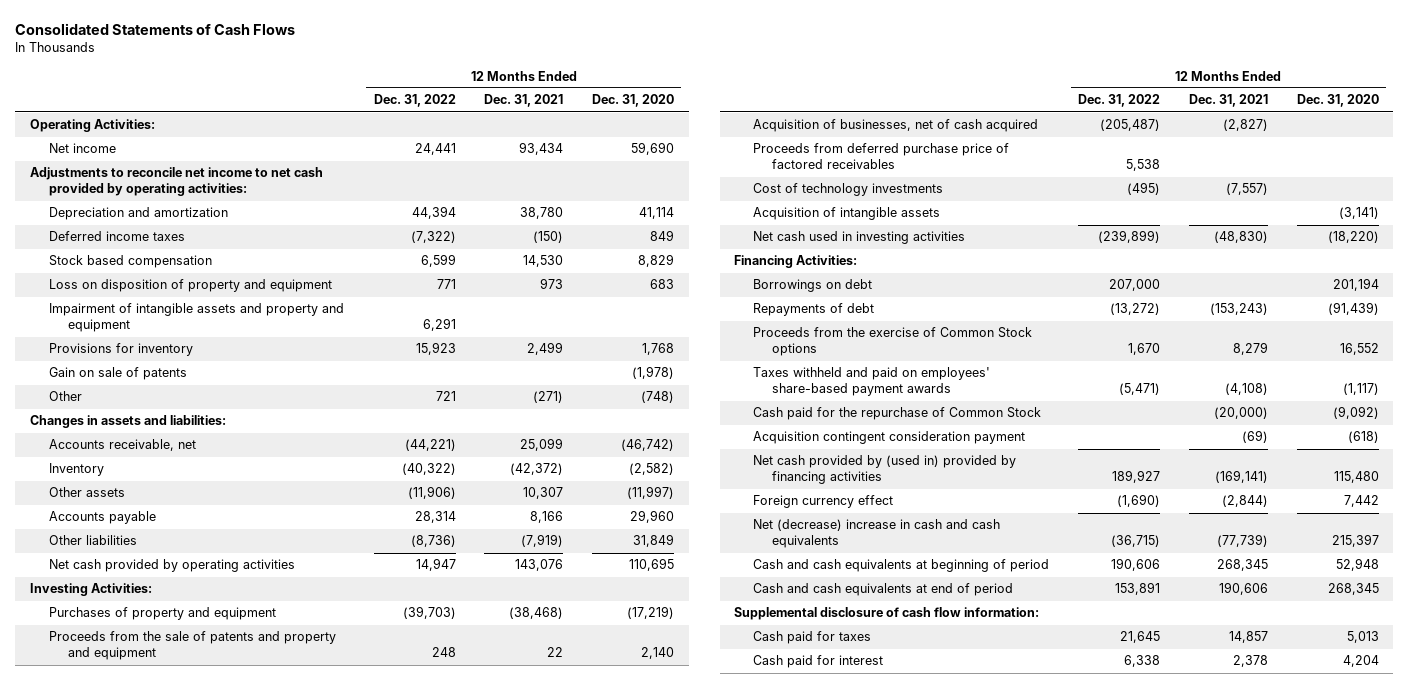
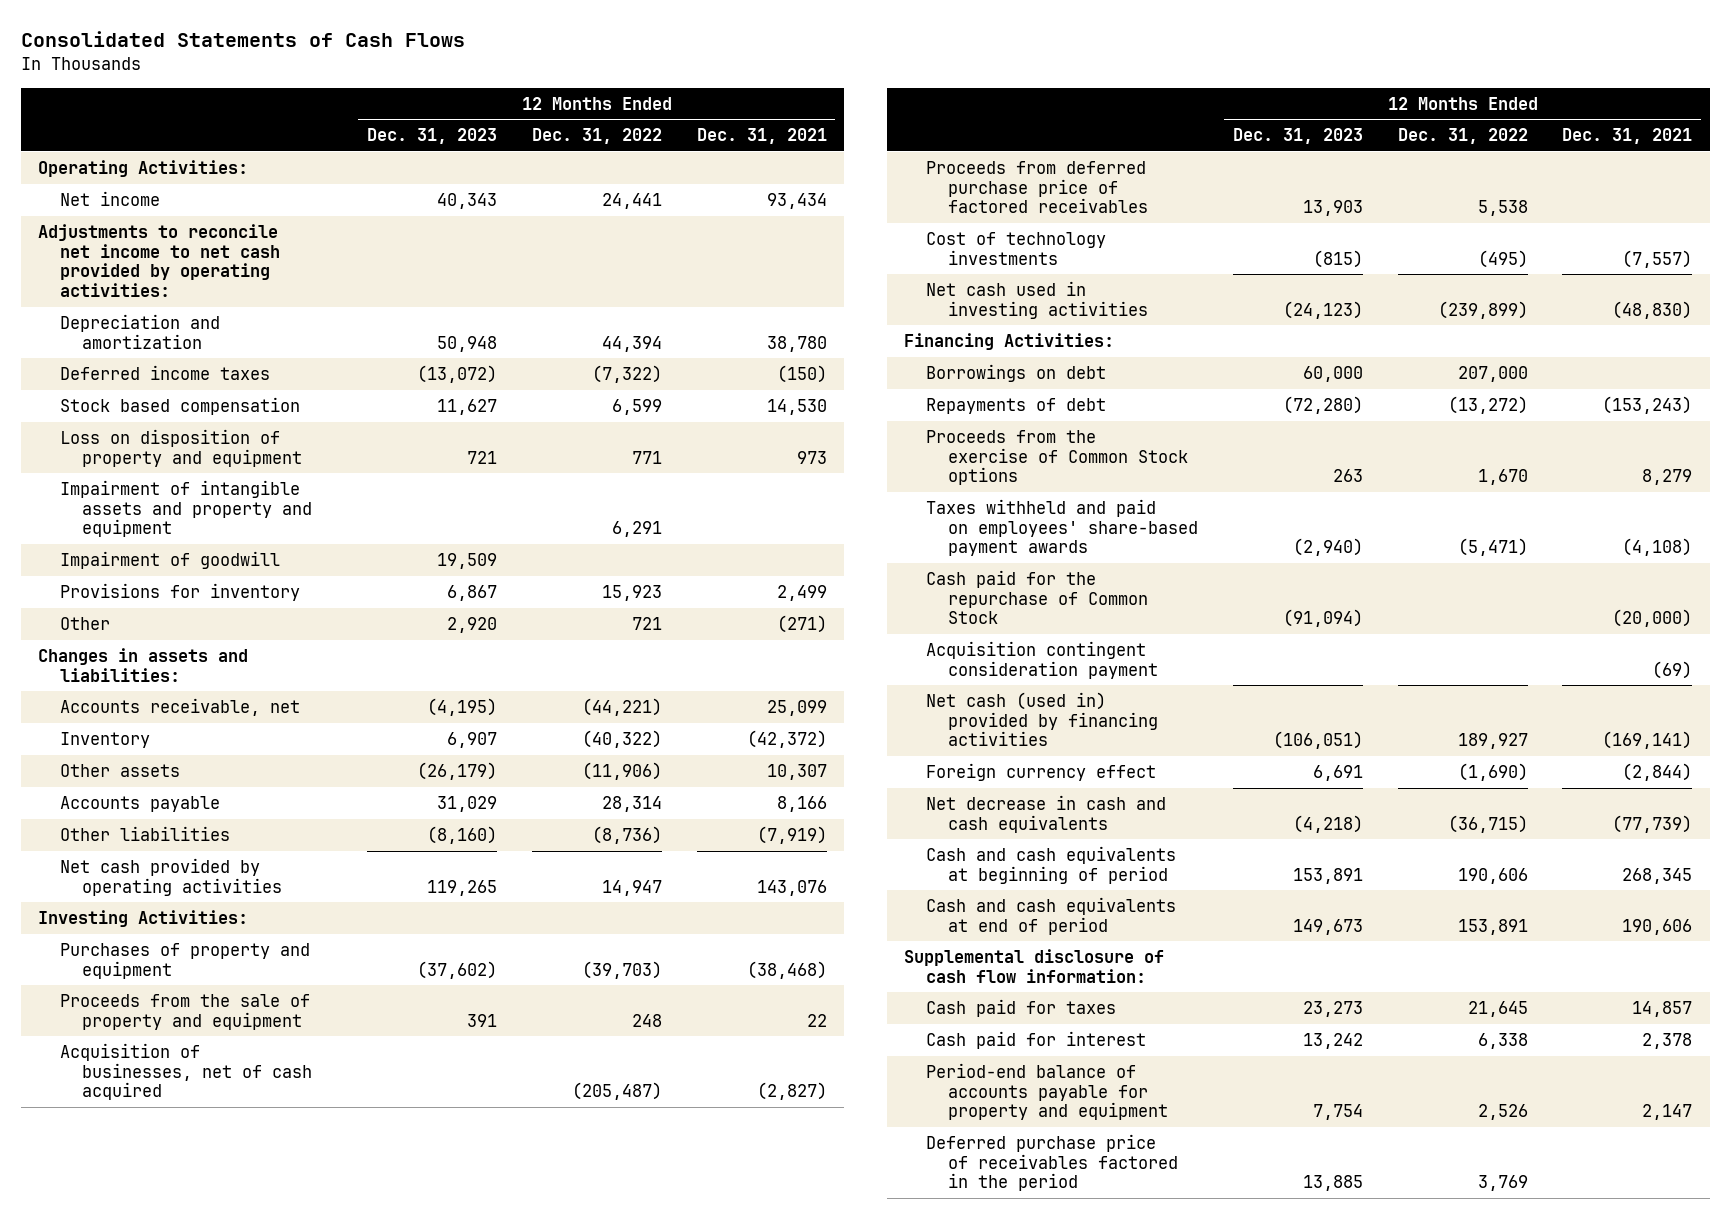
[592,94,675,108] Dec. 31, 2020 -> none
none -> [367,128,498,145] Dec. 31, 2023
none -> [60,550,281,569] Impairment of goodwill
[48,367,187,381] Gain on sale of patents -> none
[48,631,336,661] Proceeds from the sale of patents and property and equipment -> [60,993,311,1030] Proceeds from the sale of property and equipment
[753,207,941,221] Acquisition of intangible assets -> none
[753,455,1017,485] Net cash provided by (used in) provided by financing activities -> [926,691,1159,747] Net cash (used in) provided by financing activities
[753,519,1001,549] Net (decrease) increase in cash and cash equivalents -> [926,794,1167,833] Net decrease in cash and cash equivalents
none -> [926,1062,1169,1121] Period-end balance of accounts payable for property and equipment
none -> [926,1133,1179,1192] Deferred purchase price of receivables factored in the period

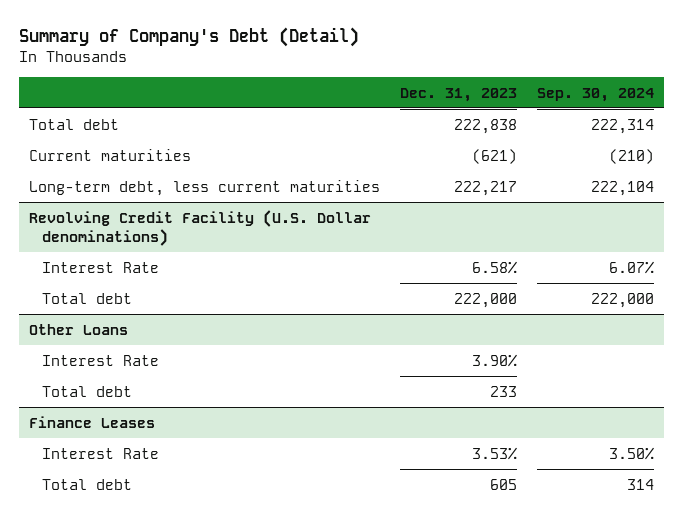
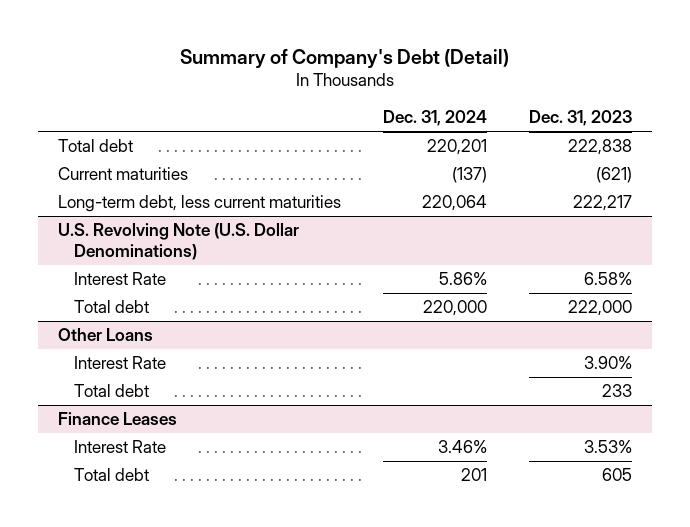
[537,87,655,102] Sep. 30, 2024 -> none
none -> [382,110,487,127] Dec. 31, 2024
[28,209,371,247] Revolving Credit Facility (U.S. Dollar denominations) -> [58,223,300,261] U.S. Revolving Note (U.S. Dollar Denominations)

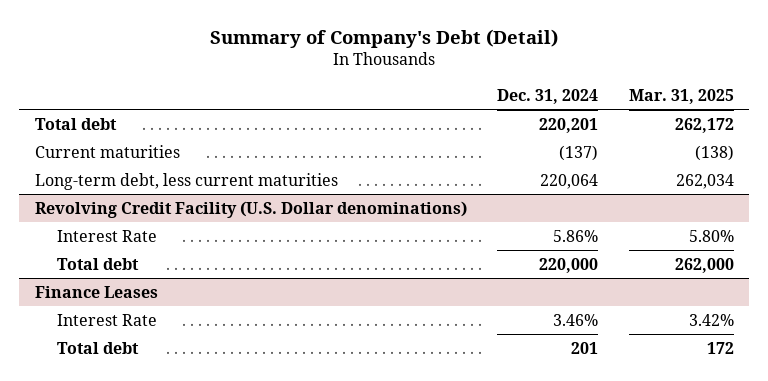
[528,110,632,127] Dec. 31, 2023 -> none
none -> [628,88,734,104] Mar. 31, 2025
[58,223,300,261] U.S. Revolving Note (U.S. Dollar Denominations) -> [34,200,467,218] Revolving Credit Facility (U.S. Dollar denominations)
[58,328,154,342] Other Loans -> none
[74,356,167,370] Interest Rate -> none
[74,384,150,398] Total debt -> none

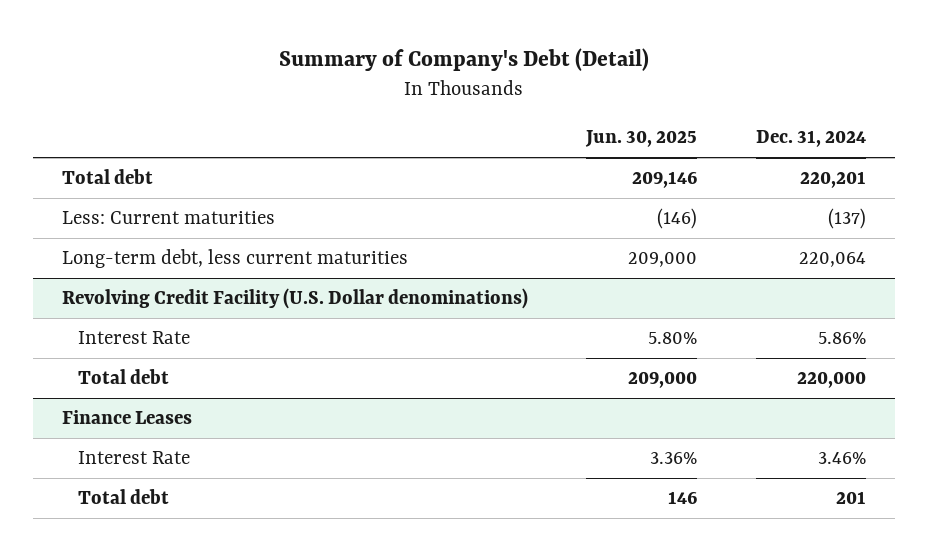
[628,88,734,104] Mar. 31, 2025 -> none
none -> [585,130,698,148] Jun. 30, 2025
[34,144,180,158] Current maturities -> [62,211,276,225] Less: Current maturities

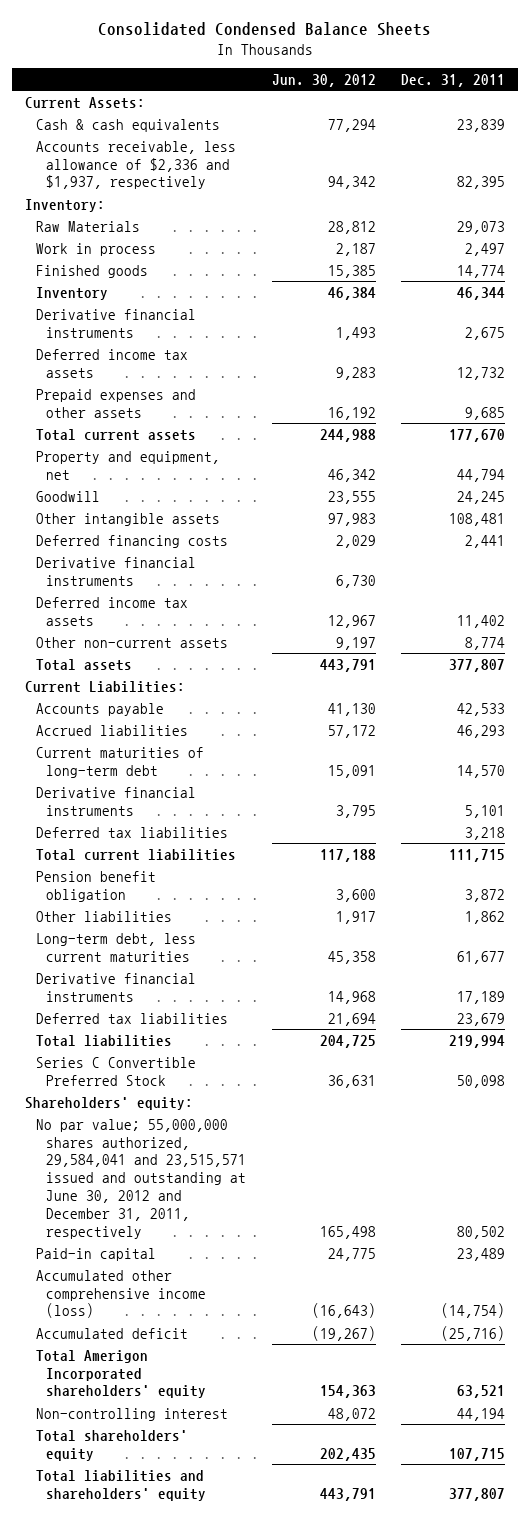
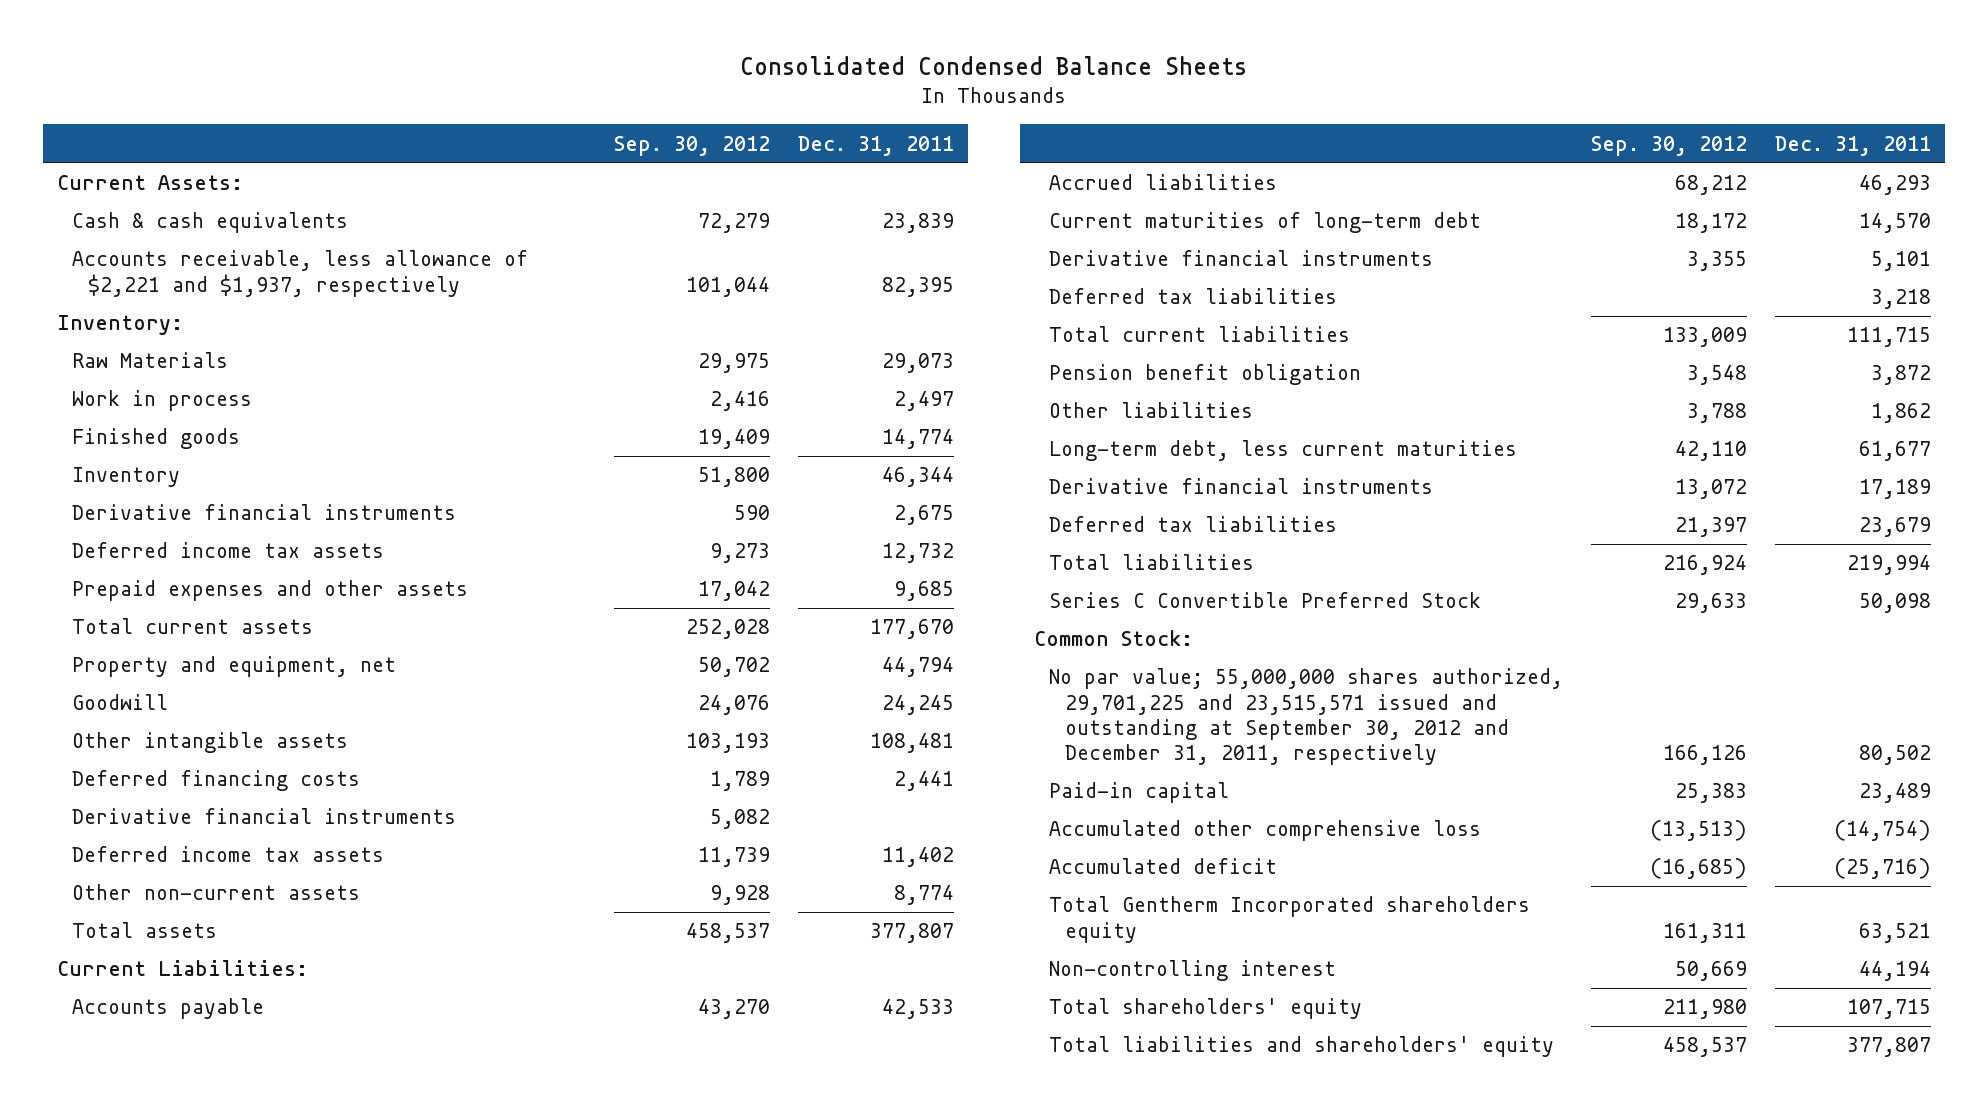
[271,73,376,87] Jun. 30, 2012 -> none
none -> [614,135,771,156] Sep. 30, 2012
[35,140,236,190] Accounts receivable, less allowance of $2,336 and $1,937, respectively -> [72,250,529,297] Accounts receivable, less allowance of $2,221 and $1,937, respectively
[24,1096,193,1110] Shareholders' equity: -> none
none -> [1033,630,1193,647] Common Stock:
[35,1118,247,1239] No par value; 55,000,000 shares authorized, 29,584,041 and 23,515,571 issued and outstanding at June 30, 2012 and December 31, 2011, respectively -> [1049,668,1564,766] No par value; 55,000,000 shares authorized, 29,701,225 and 23,515,571 issued and outstanding at September 30, 2012 and December 31, 2011, respectively
[35,1269,207,1319] Accumulated other comprehensive income (loss) -> [1049,820,1482,842] Accumulated other comprehensive loss
[35,1349,207,1399] Total Amerigon Incorporated shareholders' equity -> [1049,896,1531,943] Total Gentherm Incorporated shareholders equity

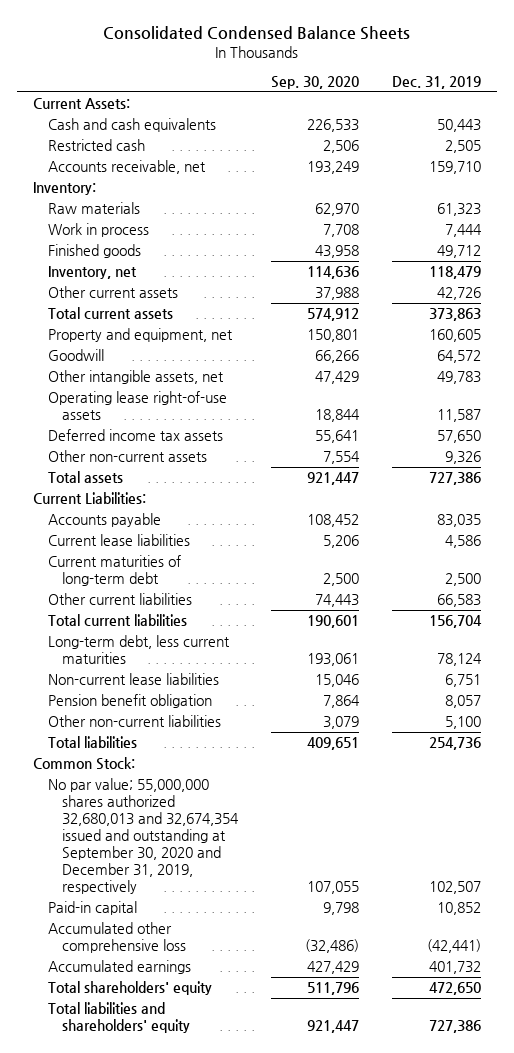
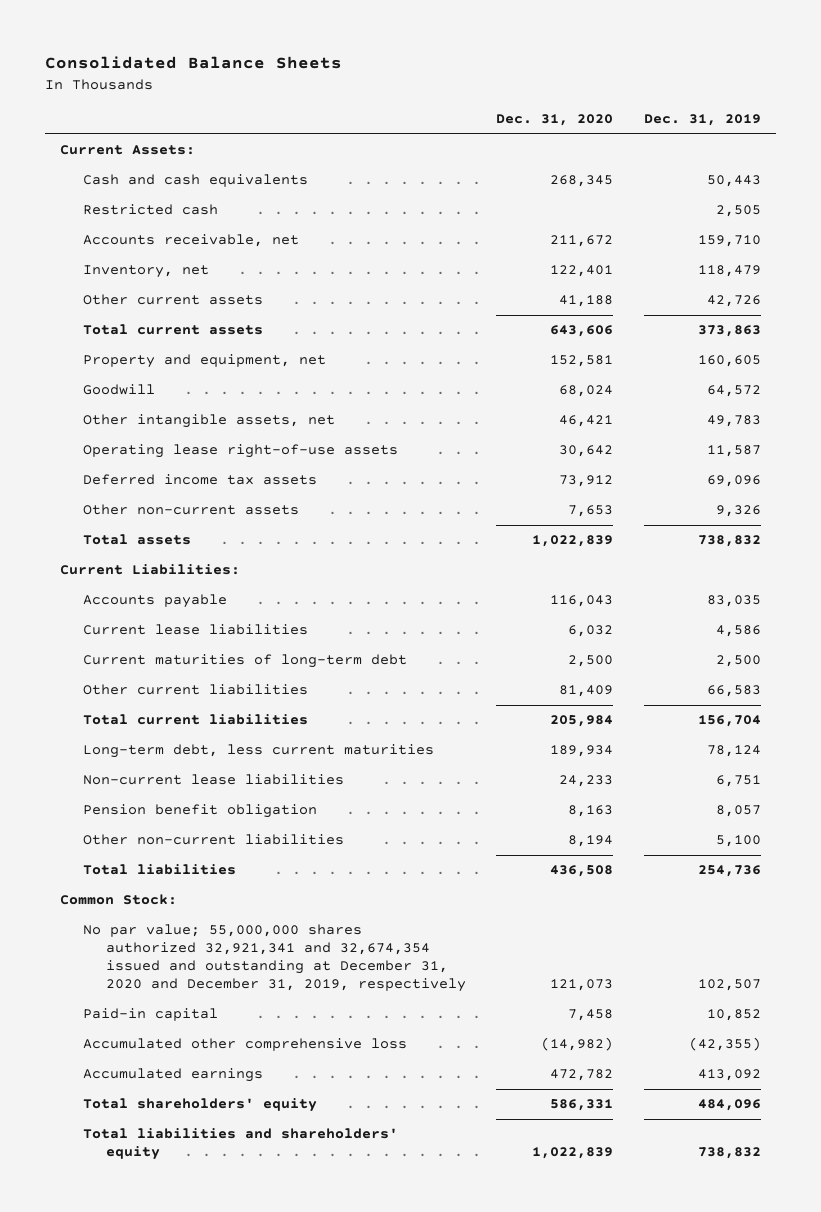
[102,26,410,41] Consolidated Condensed Balance Sheets -> [45,56,343,70] Consolidated Balance Sheets
[270,75,359,89] Sep. 30, 2020 -> none
none -> [496,114,614,127] Dec. 31, 2020
[33,182,97,196] Inventory: -> none
[47,202,140,215] Raw materials -> none
[47,223,149,238] Work in process -> none
[47,244,141,259] Finished goods -> none
[436,430,481,444] 57,650 -> [707,475,762,488] 69,096
[428,472,481,486] 727,386 -> [698,535,762,548] 738,832
[47,778,240,895] No par value; 55,000,000 shares authorized 32,680,013 and 32,674,354 issued and outstanding at September 30, 2020 and December 31, 2019, respectively -> [83,924,466,993] No par value; 55,000,000 shares authorized 32,921,341 and 32,674,354 issued and outstanding at December 31, 2020 and December 31, 2019, respectively
[426,939,481,954] (42,441) -> [689,1037,762,1052] (42,355)
[428,961,481,975] 401,732 -> [698,1069,762,1082] 413,092
[428,982,481,996] 472,650 -> [698,1099,762,1112] 484,096
[428,1020,481,1034] 727,386 -> [698,1147,762,1160] 738,832

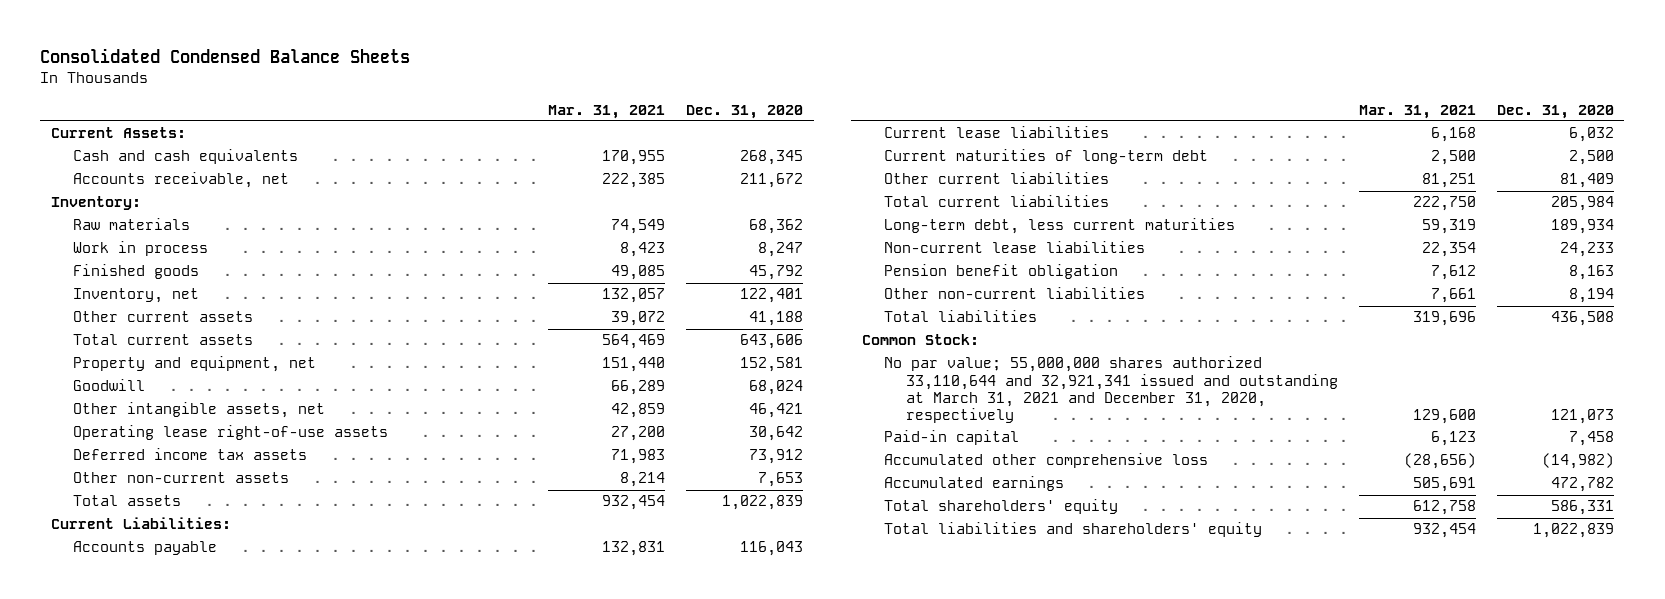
[45,56,343,70] Consolidated Balance Sheets -> [40,48,411,64] Consolidated Condensed Balance Sheets
[644,114,762,127] Dec. 31, 2019 -> none
none -> [548,104,666,119] Mar. 31, 2021
[83,204,219,216] Restricted cash -> none
none -> [50,196,141,211] Inventory:
none -> [73,218,191,231] Raw materials
none -> [73,241,209,257] Work in process
none -> [73,264,200,280] Finished goods
[83,924,466,993] No par value; 55,000,000 shares authorized 32,921,341 and 32,674,354 issued and outstanding at December 31, 2020 and December 31, 2019, respectively -> [883,356,1338,424] No par value; 55,000,000 shares authorized 33,110,644 and 32,921,341 issued and outstanding at March 31, 2021 and December 31, 2020, respectively

